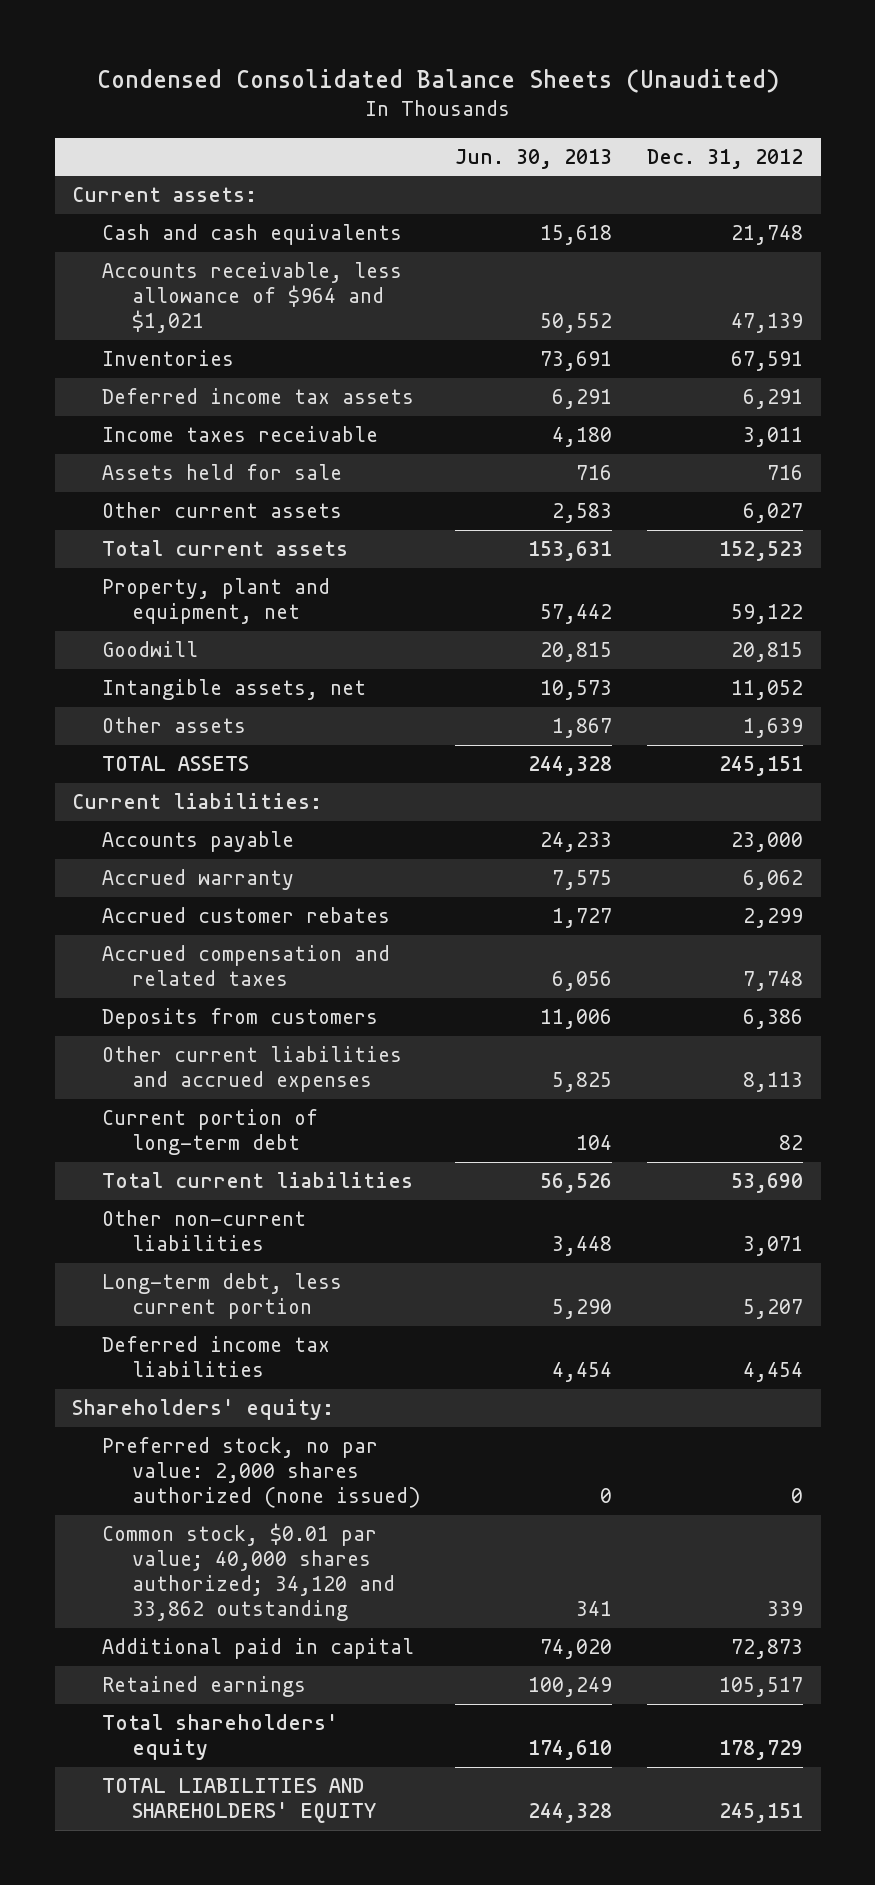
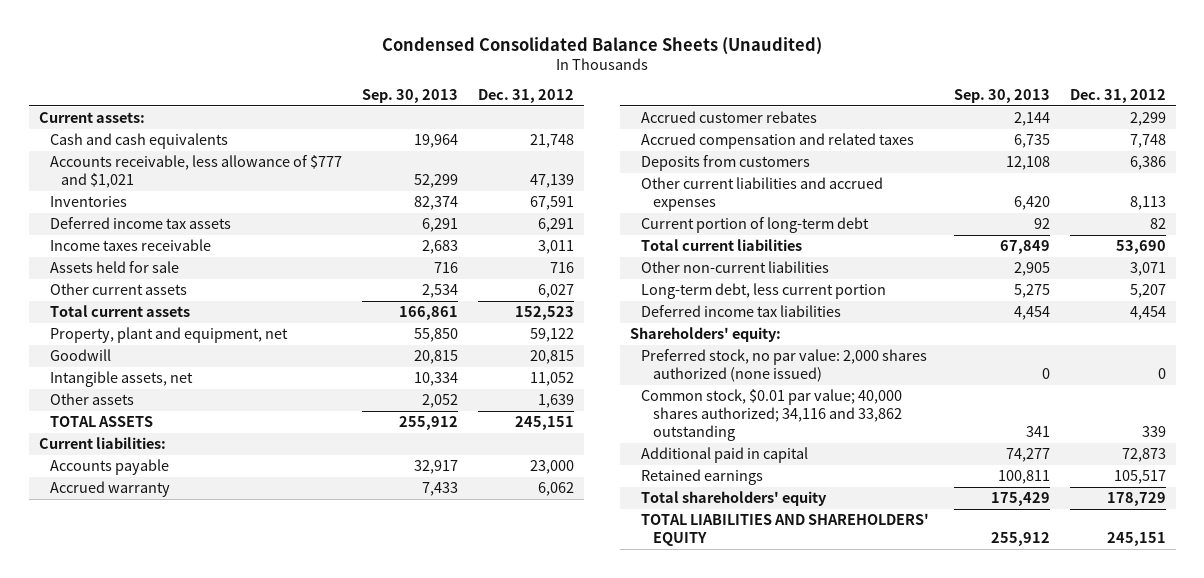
[455,148,613,169] Jun. 30, 2013 -> none
none -> [362,89,459,104] Sep. 30, 2013
[101,262,402,334] Accounts receivable, less allowance of $964 and $1,021 -> [49,155,342,189] Accounts receivable, less allowance of $777 and $1,021
[101,1523,395,1622] Common stock, $0.01 par value; 40,000 shares authorized; 34,120 and 33,862 outstanding -> [641,389,903,442] Common stock, $0.01 par value; 40,000 shares authorized; 34,116 and 33,862 outstanding

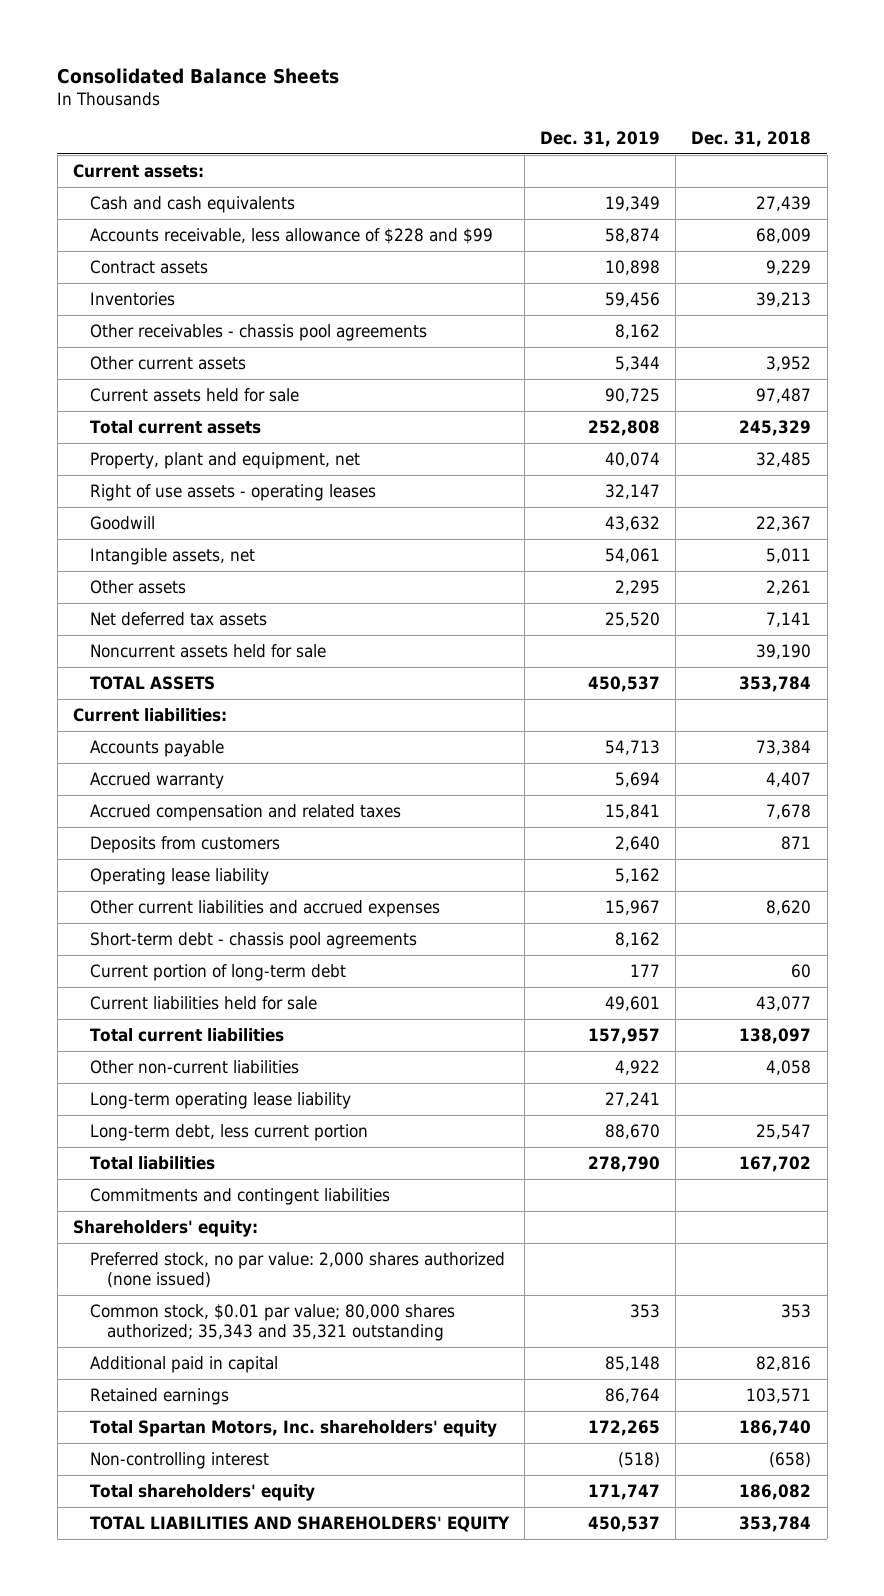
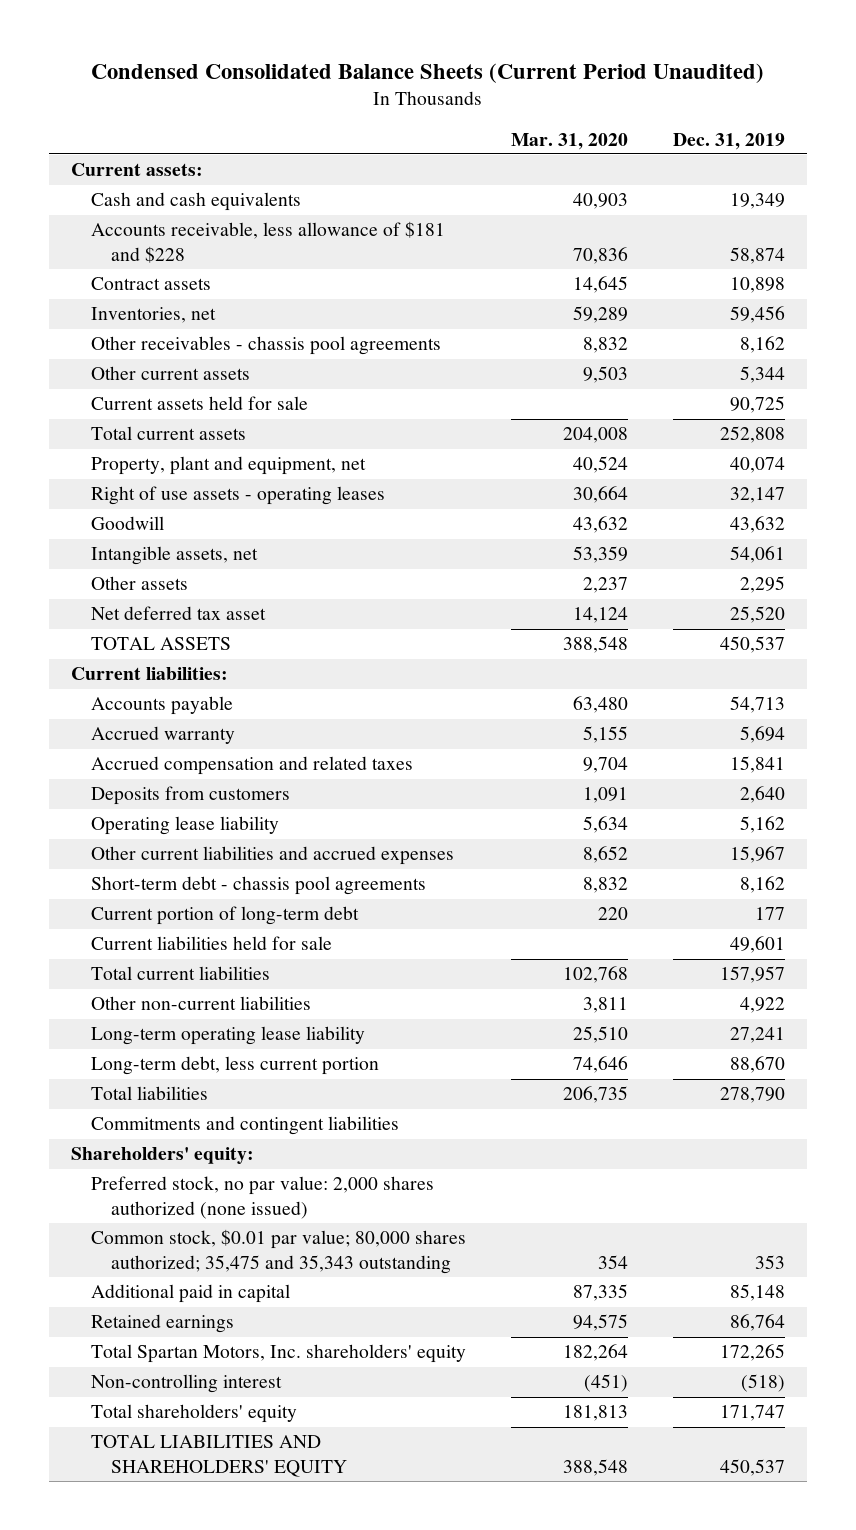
[57,67,340,84] Consolidated Balance Sheets -> [90,62,764,83] Condensed Consolidated Balance Sheets (Current Period Unaudited)
[691,130,812,147] Dec. 31, 2018 -> none
none -> [510,132,628,150] Mar. 31, 2020
[89,228,493,245] Accounts receivable, less allowance of $228 and $99 -> [90,221,445,263] Accounts receivable, less allowance of $181 and $228
[89,292,175,307] Inventories -> [90,307,216,324] Inventories, net
[89,644,326,659] Noncurrent assets held for sale -> none
[89,612,267,627] Net deferred tax assets -> [90,606,266,621] Net deferred tax asset
[89,1304,455,1341] Common stock, $0.01 par value; 80,000 shares authorized; 35,343 and 35,321 outstanding -> [90,1229,466,1274] Common stock, $0.01 par value; 80,000 shares authorized; 35,475 and 35,343 outstanding

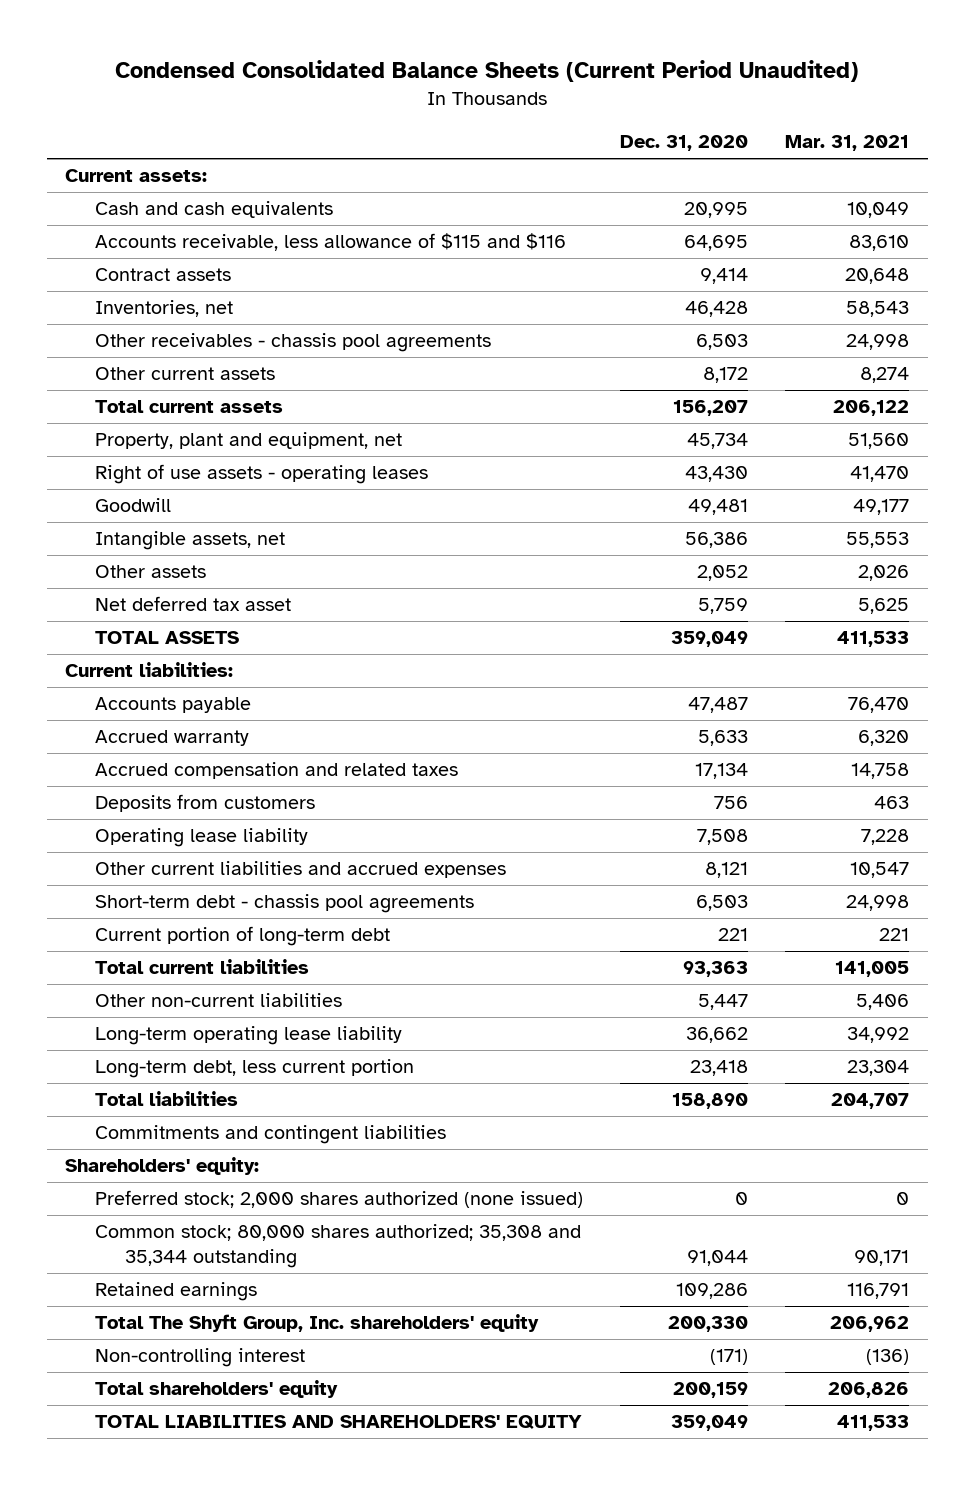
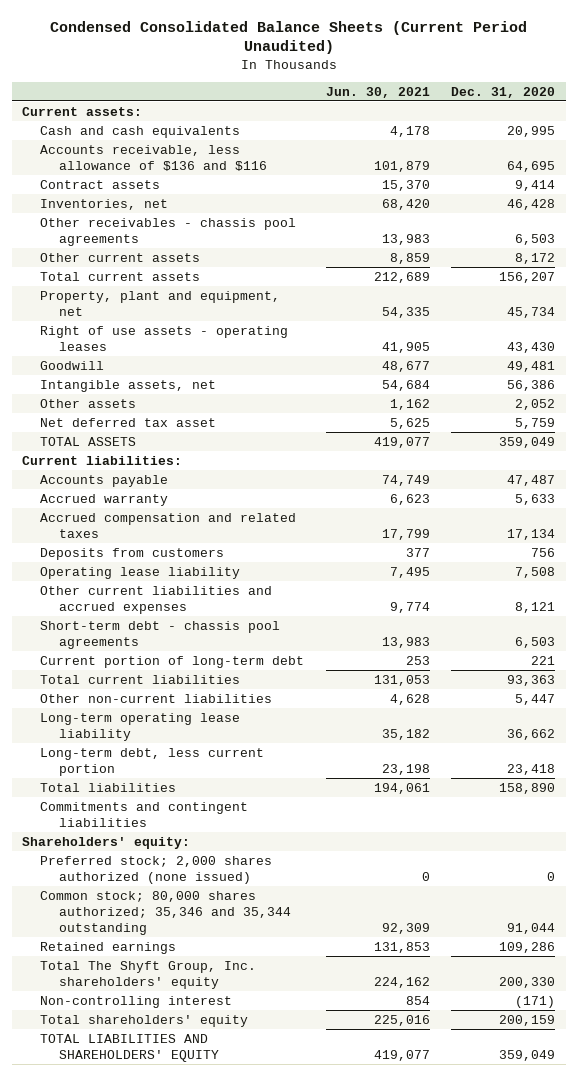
[785,135,910,152] Mar. 31, 2021 -> none
none -> [325,86,430,98] Jun. 30, 2021
[95,233,567,252] Accounts receivable, less allowance of $115 and $116 -> [40,144,267,171] Accounts receivable, less allowance of $136 and $116
[95,1224,582,1269] Common stock; 80,000 shares authorized; 35,308 and 35,344 outstanding -> [40,890,291,935] Common stock; 80,000 shares authorized; 35,346 and 35,344 outstanding

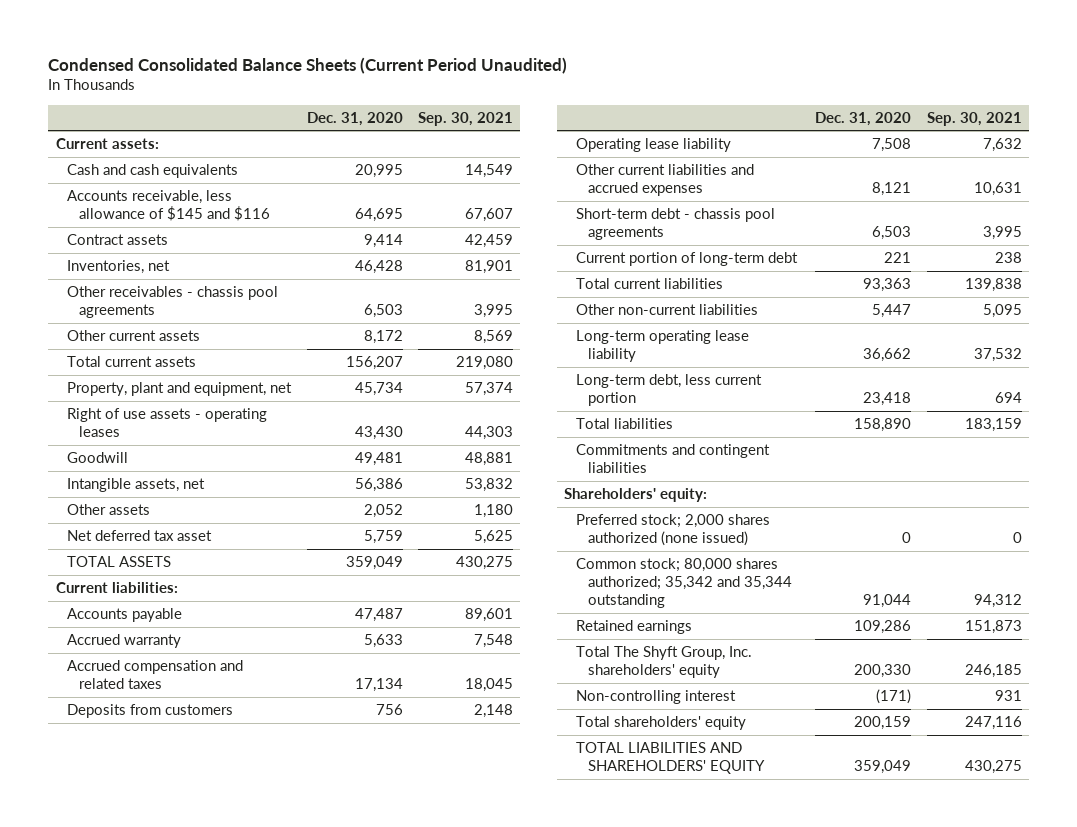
[325,86,430,98] Jun. 30, 2021 -> none
none -> [417,111,513,126] Sep. 30, 2021
[40,144,267,171] Accounts receivable, less allowance of $136 and $116 -> [67,190,270,222] Accounts receivable, less allowance of $145 and $116
[40,890,291,935] Common stock; 80,000 shares authorized; 35,346 and 35,344 outstanding -> [576,558,792,609] Common stock; 80,000 shares authorized; 35,342 and 35,344 outstanding

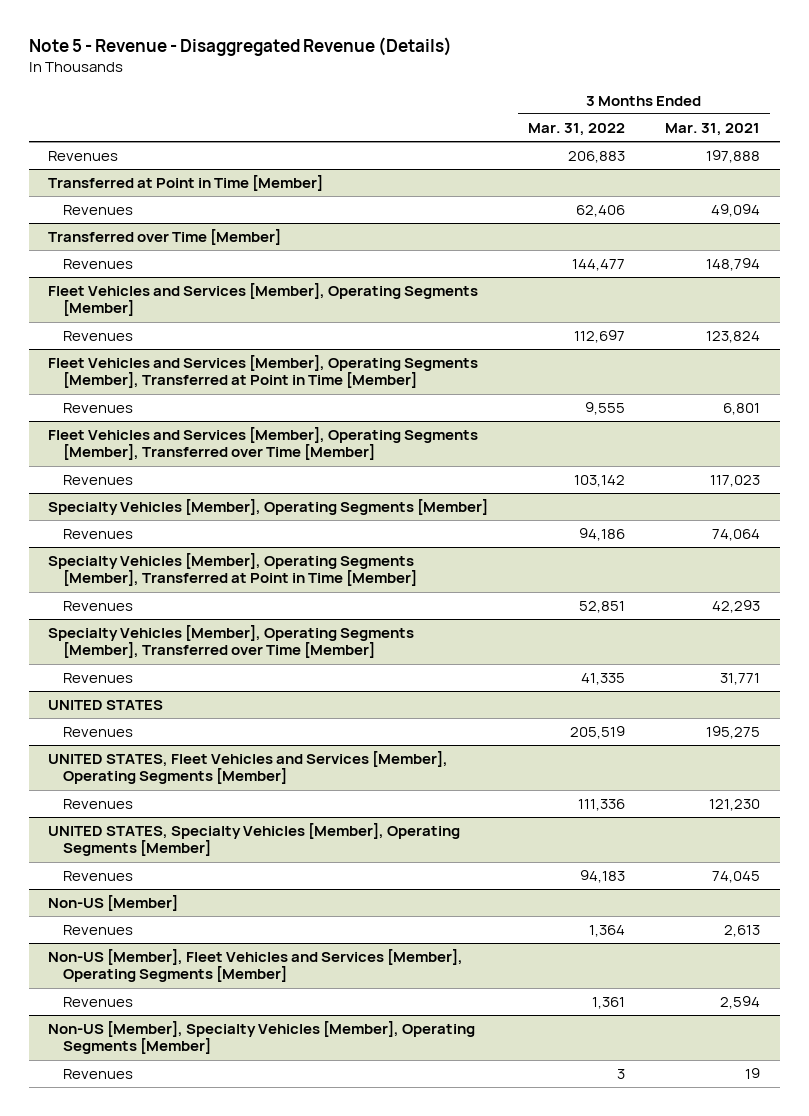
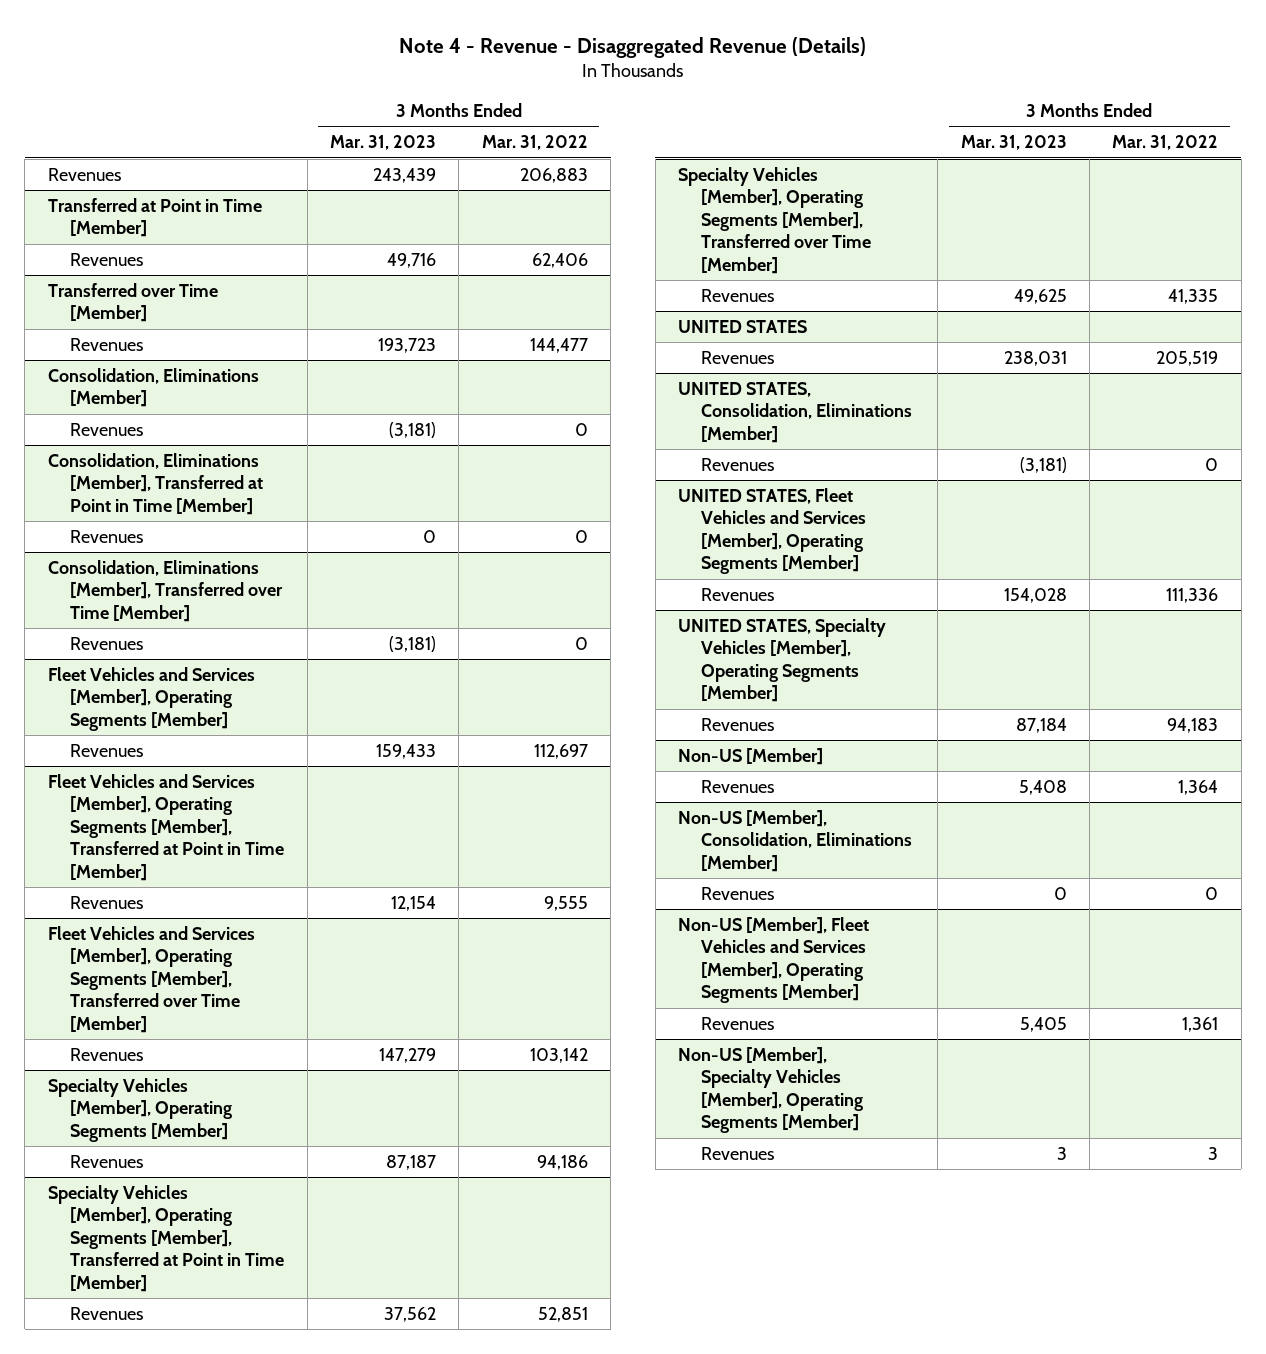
[28,36,452,56] Note 5 - Revenue - Disaggregated Revenue (Details) -> [399,36,867,58] Note 4 - Revenue - Disaggregated Revenue (Details)
[665,123,761,137] Mar. 31, 2021 -> none
none -> [329,135,436,151] Mar. 31, 2023
none -> [47,367,259,408] Consolidation, Eliminations [Member]
none -> [70,422,144,436] Revenues
none -> [47,452,264,515] Consolidation, Eliminations [Member], Transferred at Point in Time [Member]
none -> [70,529,144,543] Revenues
none -> [47,559,284,622] Consolidation, Eliminations [Member], Transferred over Time [Member]
none -> [70,636,144,650] Revenues
none -> [678,381,912,443] UNITED STATES, Consolidation, Eliminations [Member]
none -> [700,457,774,471] Revenues
none -> [678,809,912,872] Non-US [Member], Consolidation, Eliminations [Member]
none -> [700,886,774,900] Revenues

